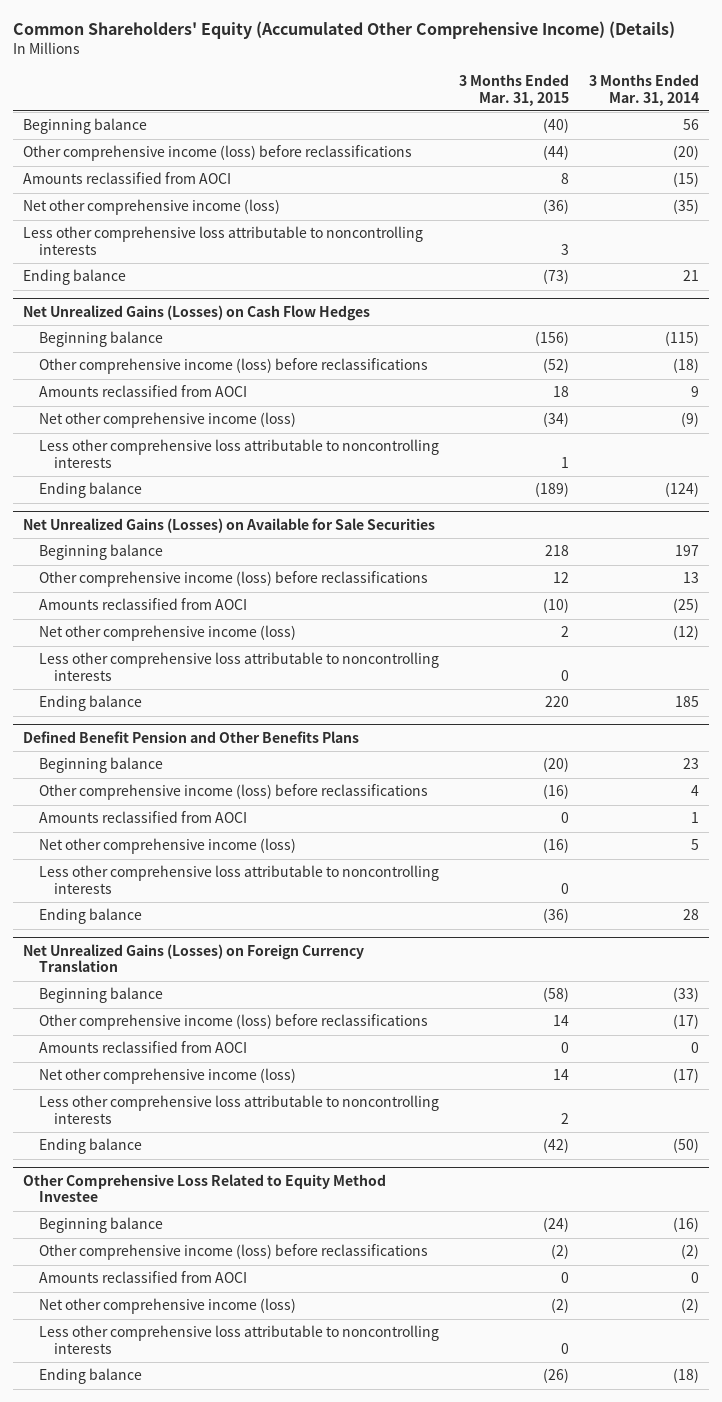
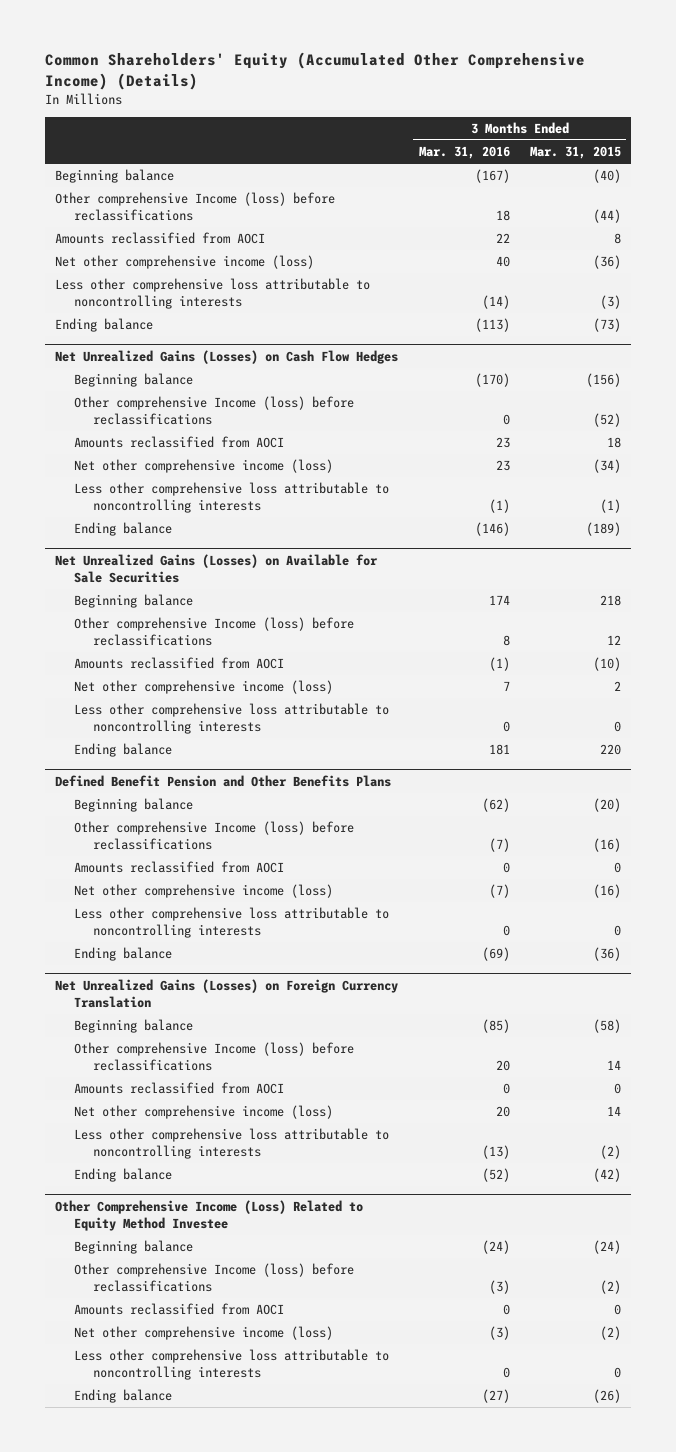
[588,74,699,106] 3 Months Ended Mar. 31, 2014 -> none
none -> [418,146,510,160] Mar. 31, 2016
[23,145,413,162] Other comprehensive income (loss) before reclassifications -> [55,192,336,222] Other comprehensive Income (loss) before reclassifications
[560,243,569,255] 3 -> [599,295,621,310] (3)
[38,358,428,375] Other comprehensive income (loss) before reclassifications -> [73,396,354,426] Other comprehensive Income (loss) before reclassifications
[560,456,569,468] 1 -> [599,499,621,514] (1)
[38,571,428,588] Other comprehensive income (loss) before reclassifications -> [73,617,354,647] Other comprehensive Income (loss) before reclassifications
[38,784,428,801] Other comprehensive income (loss) before reclassifications -> [73,821,354,851] Other comprehensive Income (loss) before reclassifications
[38,1014,428,1031] Other comprehensive income (loss) before reclassifications -> [73,1042,354,1072] Other comprehensive Income (loss) before reclassifications
[560,1112,569,1124] 2 -> [599,1145,621,1160] (2)
[23,1173,387,1203] Other Comprehensive Loss Related to Equity Method Investee -> [55,1199,364,1231] Other Comprehensive Income (Loss) Related to Equity Method Investee
[38,1244,428,1261] Other comprehensive income (loss) before reclassifications -> [73,1263,354,1293] Other comprehensive Income (loss) before reclassifications

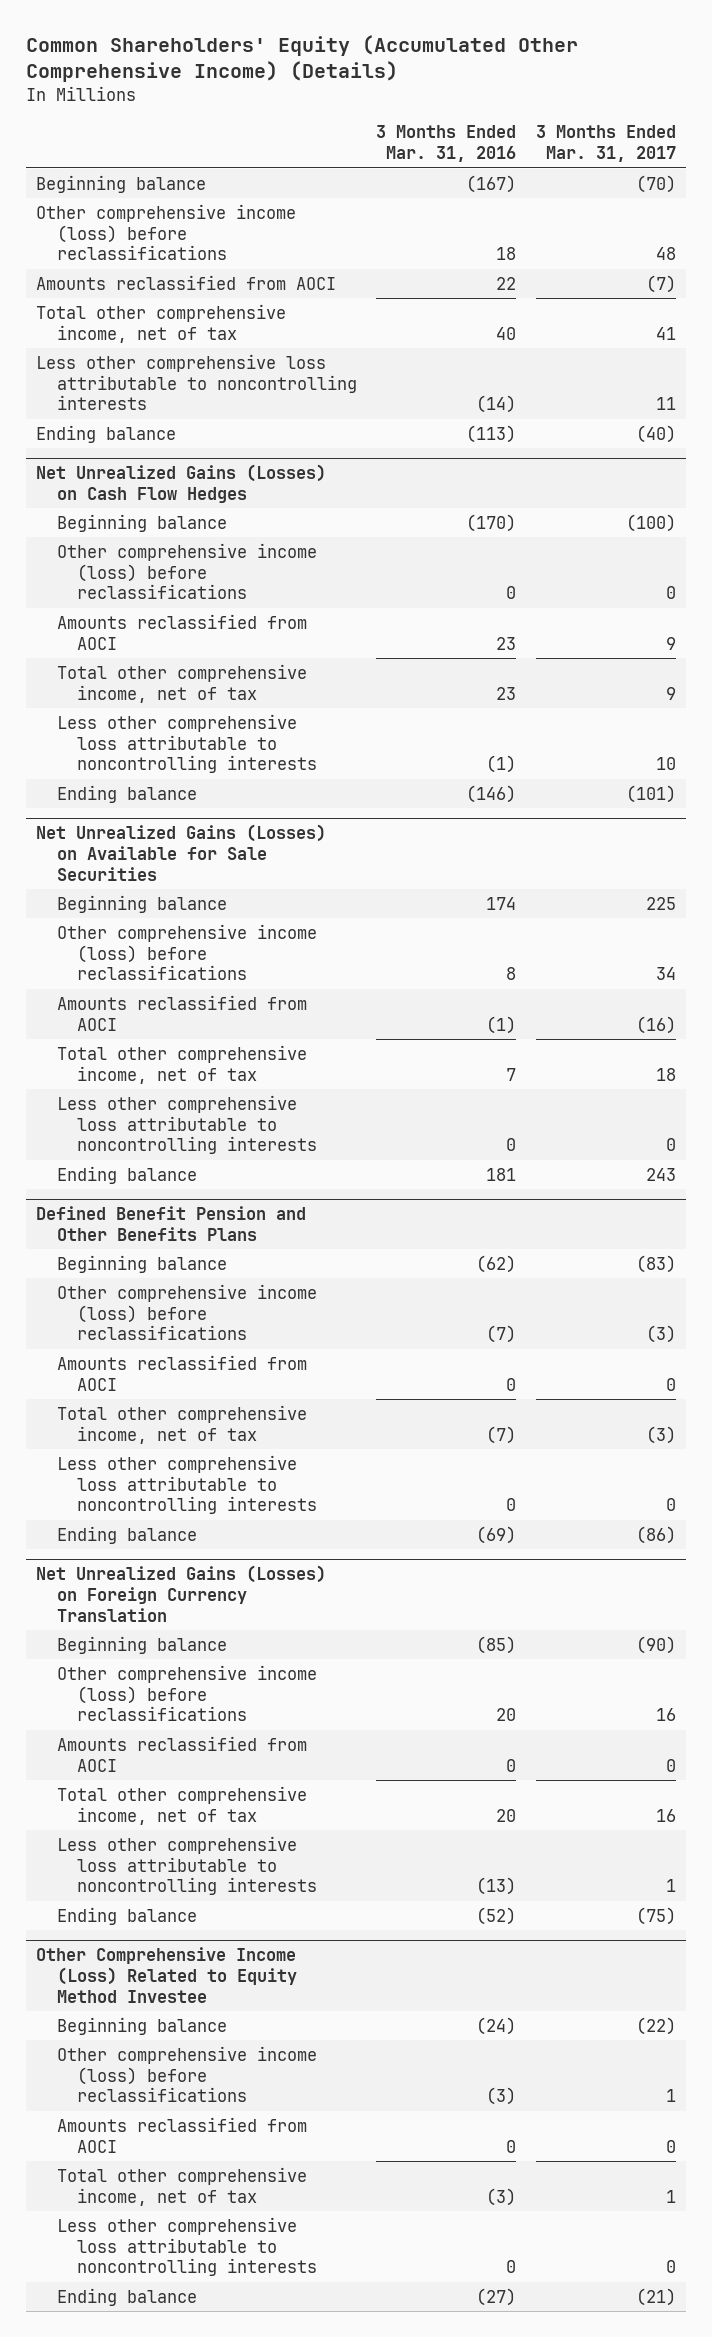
[529,146,621,160] Mar. 31, 2015 -> none
none -> [536,125,677,163] 3 Months Ended Mar. 31, 2017
[55,192,336,222] Other comprehensive Income (loss) before reclassifications -> [35,203,296,261] Other comprehensive income (loss) before reclassifications
[55,255,315,270] Net other comprehensive income (loss) -> [35,303,286,343] Total other comprehensive income, net of tax
[73,396,354,426] Other comprehensive Income (loss) before reclassifications -> [56,542,317,600] Other comprehensive income (loss) before reclassifications
[73,459,333,474] Net other comprehensive income (loss) -> [56,663,307,703] Total other comprehensive income, net of tax
[73,617,354,647] Other comprehensive Income (loss) before reclassifications -> [56,923,317,981] Other comprehensive income (loss) before reclassifications
[73,680,333,695] Net other comprehensive income (loss) -> [56,1044,307,1084] Total other comprehensive income, net of tax
[73,821,354,851] Other comprehensive Income (loss) before reclassifications -> [56,1283,317,1341] Other comprehensive income (loss) before reclassifications
[73,884,333,899] Net other comprehensive income (loss) -> [56,1404,307,1444] Total other comprehensive income, net of tax
[73,1042,354,1072] Other comprehensive Income (loss) before reclassifications -> [56,1664,317,1722] Other comprehensive income (loss) before reclassifications
[73,1105,333,1120] Net other comprehensive income (loss) -> [56,1785,307,1825] Total other comprehensive income, net of tax
[73,1263,354,1293] Other comprehensive Income (loss) before reclassifications -> [56,2045,317,2103] Other comprehensive income (loss) before reclassifications
[73,1326,333,1341] Net other comprehensive income (loss) -> [56,2166,307,2206] Total other comprehensive income, net of tax

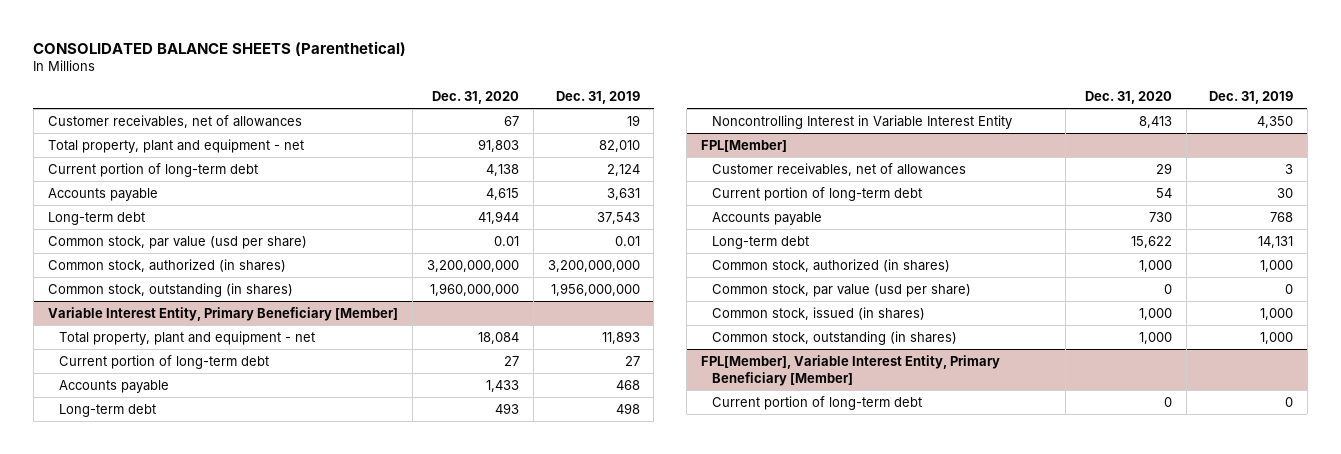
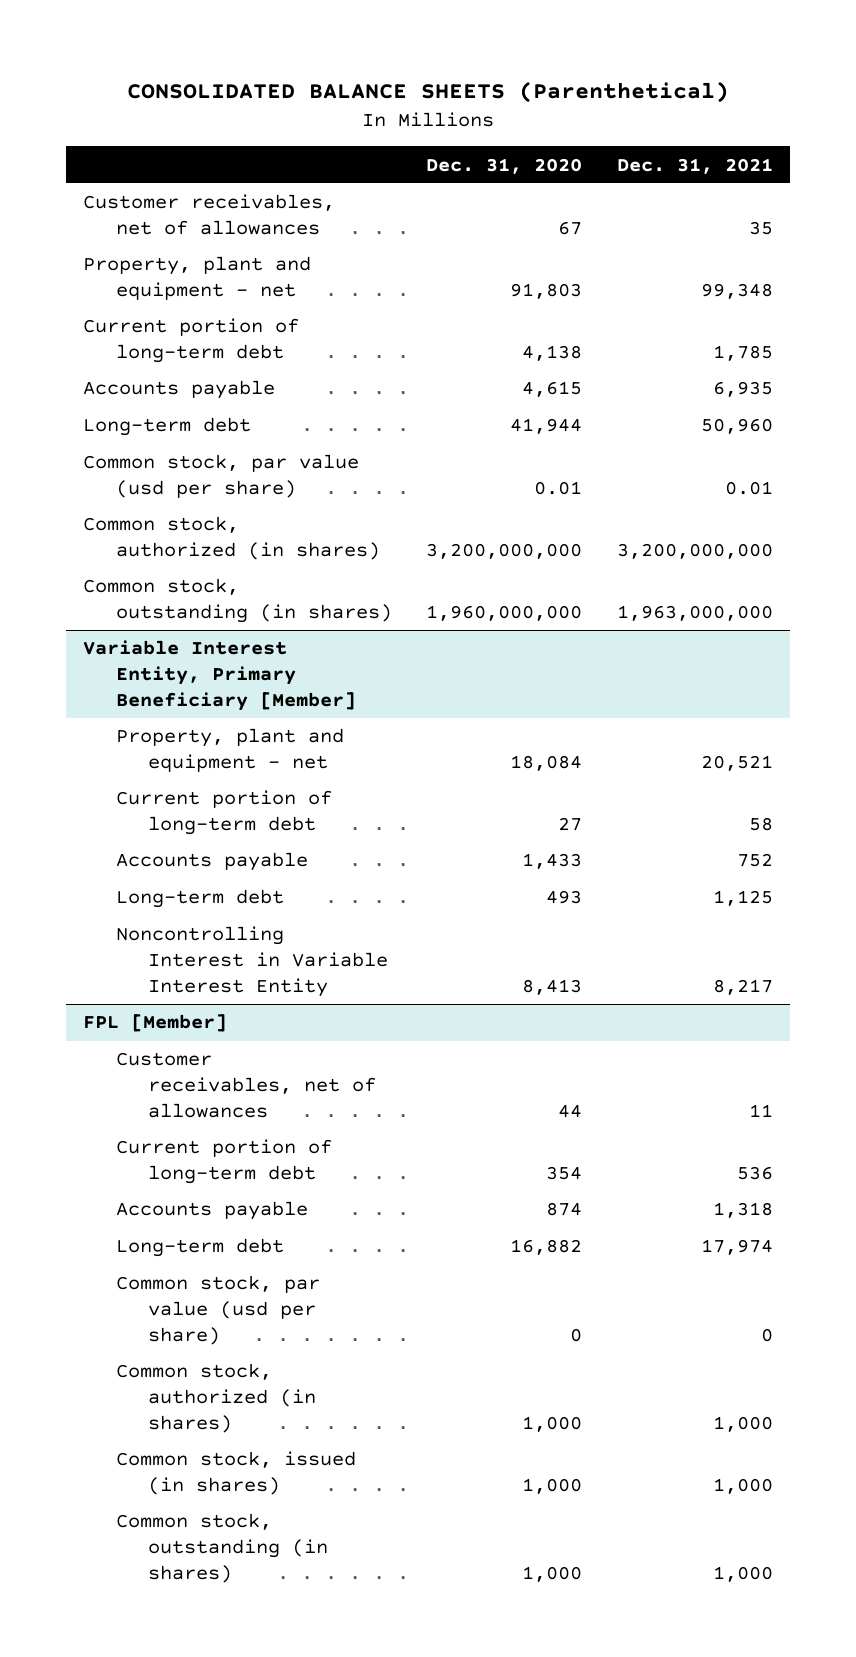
[555,91,640,105] Dec. 31, 2019 -> none
none -> [616,157,773,174] Dec. 31, 2021
[47,138,304,153] Total property, plant and equipment - net -> [83,256,312,300] Property, plant and equipment - net
[58,330,315,345] Total property, plant and equipment - net -> [115,728,344,772] Property, plant and equipment - net
[712,258,951,272] Common stock, authorized (in shares) -> none
[701,139,788,152] FPL[Member] -> [83,1014,228,1033] FPL [Member]
[1156,162,1173,174] 29 -> [558,1103,583,1118] 44
[1156,187,1173,198] 54 -> [546,1165,583,1180] 354
[1149,211,1173,222] 730 -> [546,1202,583,1217] 874
[1131,235,1173,248] 15,622 -> [510,1239,583,1256] 16,882
none -> [115,1363,317,1433] Common stock, authorized (in shares)
[701,354,1001,386] FPL[Member], Variable Interest Entity, Primary Beneficiary [Member] -> none
[712,395,923,410] Current portion of long-term debt -> none

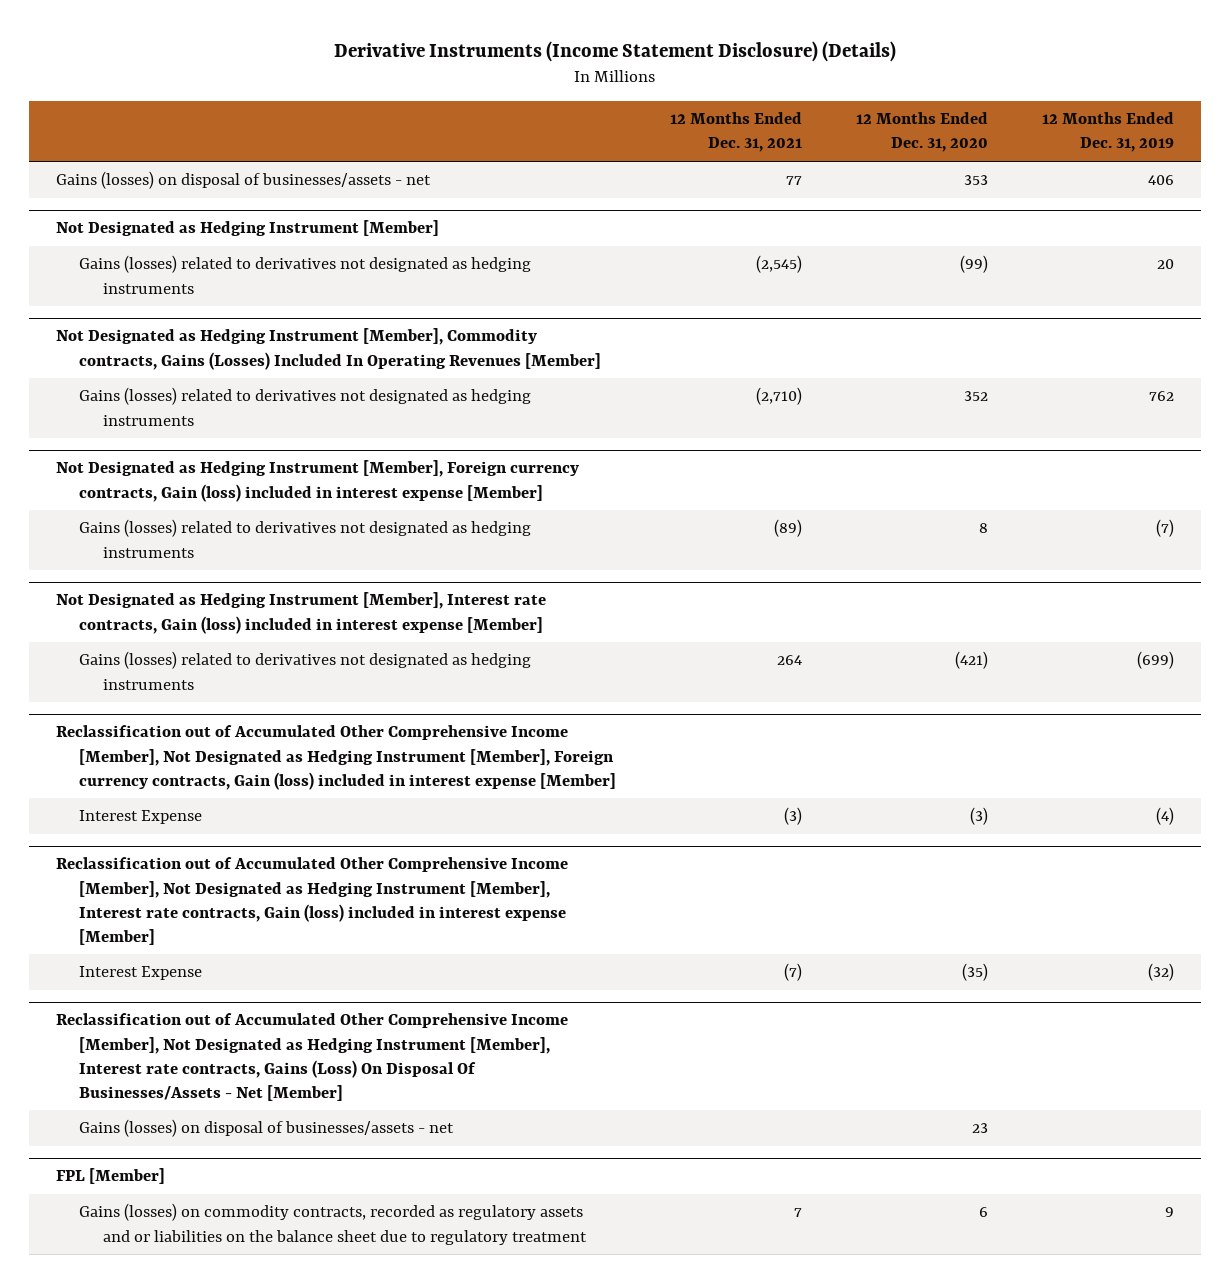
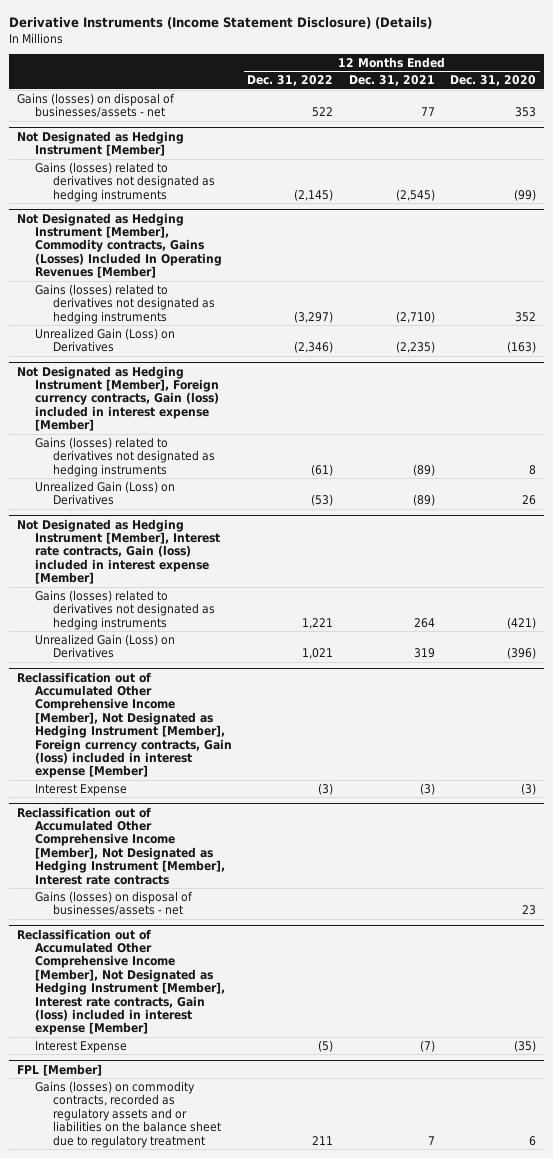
[1041,112,1174,153] 12 Months Ended Dec. 31, 2019 -> none
none -> [247,75,334,87] Dec. 31, 2022
none -> [35,327,176,353] Unrealized Gain (Loss) on Derivatives
none -> [35,480,176,506] Unrealized Gain (Loss) on Derivatives
none -> [35,633,176,659] Unrealized Gain (Loss) on Derivatives
none -> [17,806,226,885] Reclassification out of Accumulated Other Comprehensive Income [Member], Not Designated as Hedging Instrument [Member], Interest rate contracts
none -> [35,890,194,917] Gains (losses) on disposal of businesses/assets - net
[55,1013,568,1101] Reclassification out of Accumulated Other Comprehensive Income [Member], Not Designated as Hedging Instrument [Member], Interest rate contracts, Gains (Loss) On Disposal Of Businesses/Assets - Net [Member] -> none
[79,1119,455,1138] Gains (losses) on disposal of businesses/assets - net -> none

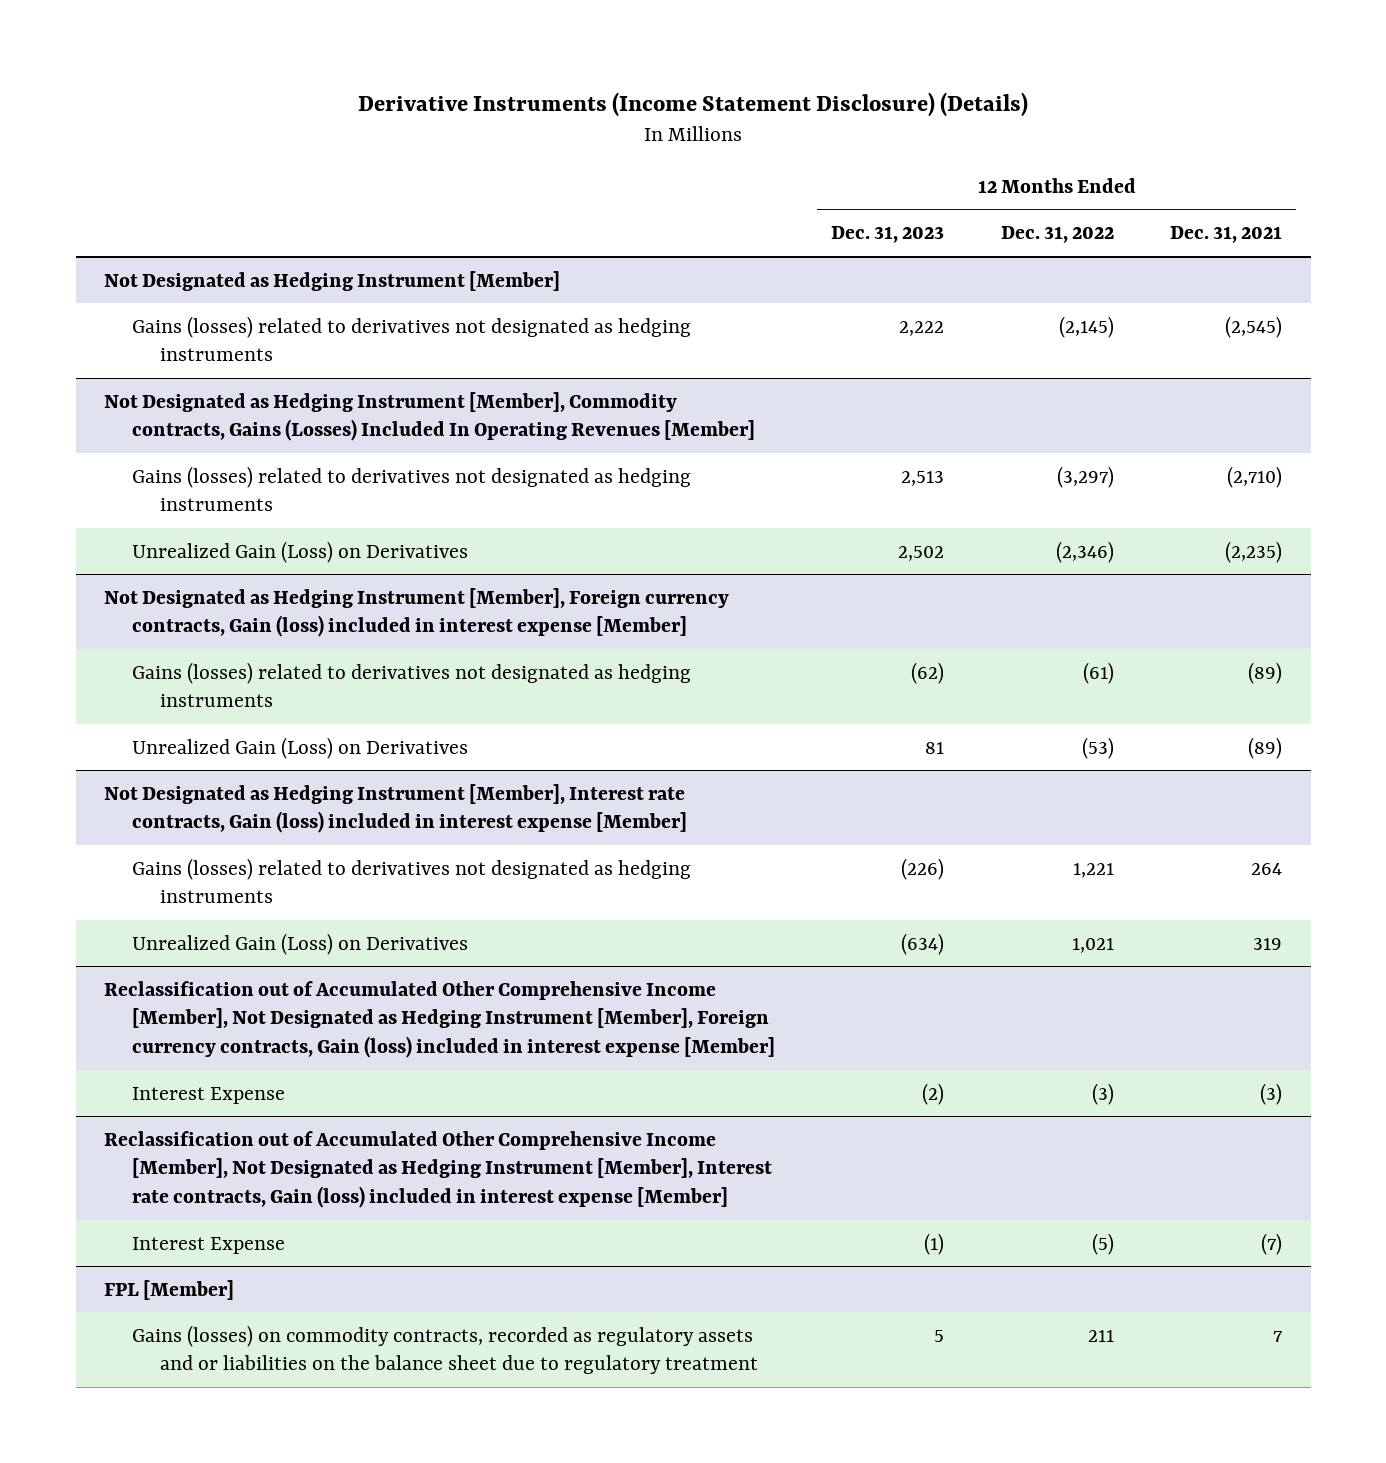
[450,75,537,87] Dec. 31, 2020 -> none
none -> [831,226,945,244] Dec. 31, 2023
[17,92,176,119] Gains (losses) on disposal of businesses/assets - net -> none
[17,806,226,885] Reclassification out of Accumulated Other Comprehensive Income [Member], Not Designated as Hedging Instrument [Member], Interest rate contracts -> none
[35,890,194,917] Gains (losses) on disposal of businesses/assets - net -> none

